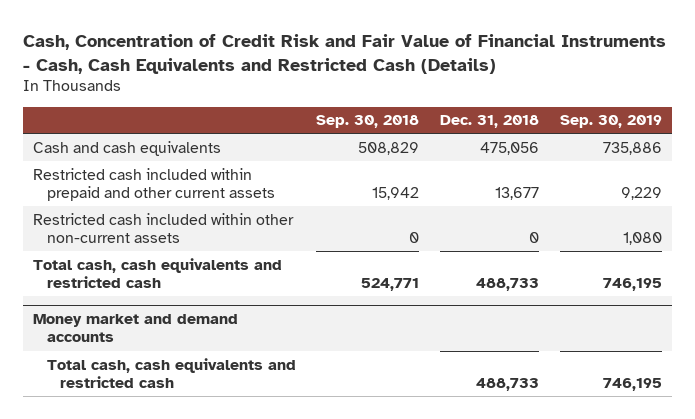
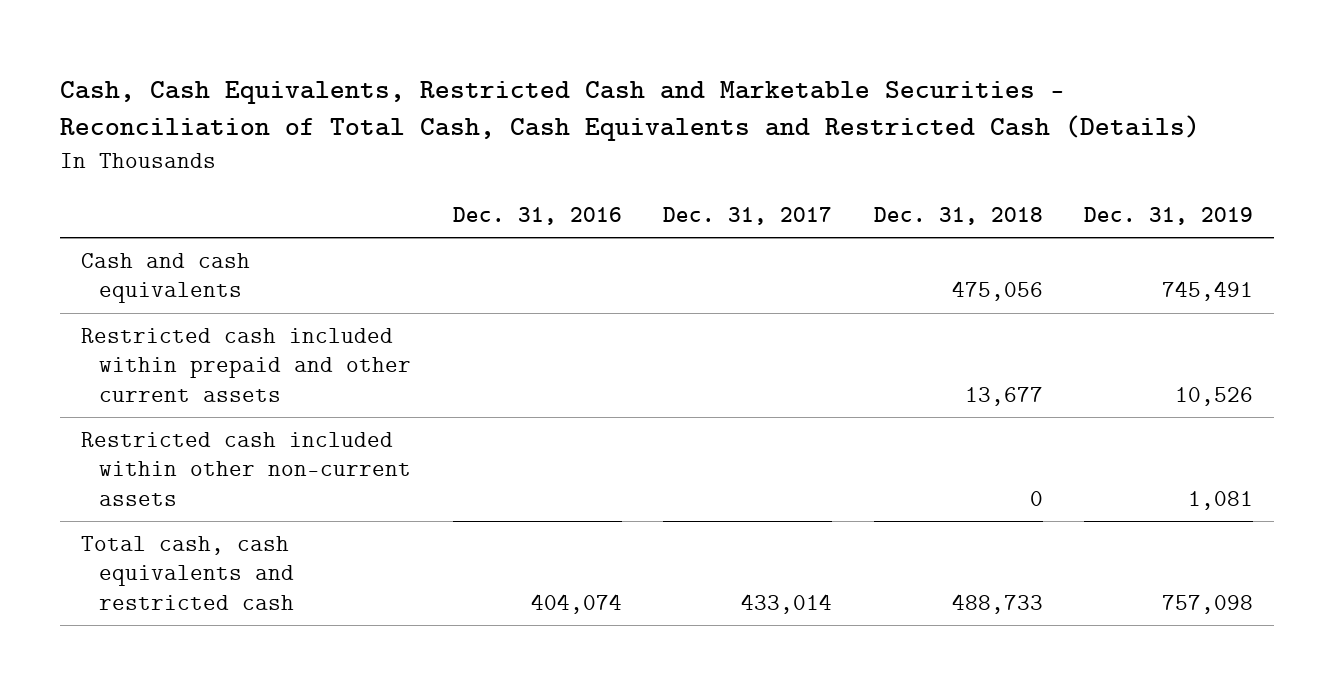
[22,33,666,74] Cash, Concentration of Credit Risk and Fair Value of Financial Instruments - Cash, Cash Equivalents and Restricted Cash (Details) -> [60,80,1201,142] Cash, Cash Equivalents, Restricted Cash and Marketable Securities - Reconciliation of Total Cash, Cash Equivalents and Restricted Cash (Details)
[316,115,420,129] Sep. 30, 2018 -> none
[559,115,662,129] Sep. 30, 2019 -> none
none -> [452,206,622,225] Dec. 31, 2016
none -> [663,206,833,225] Dec. 31, 2017
none -> [1083,206,1253,225] Dec. 31, 2019
[33,313,239,343] Money market and demand accounts -> none
[46,357,296,389] Total cash, cash equivalents and restricted cash -> none

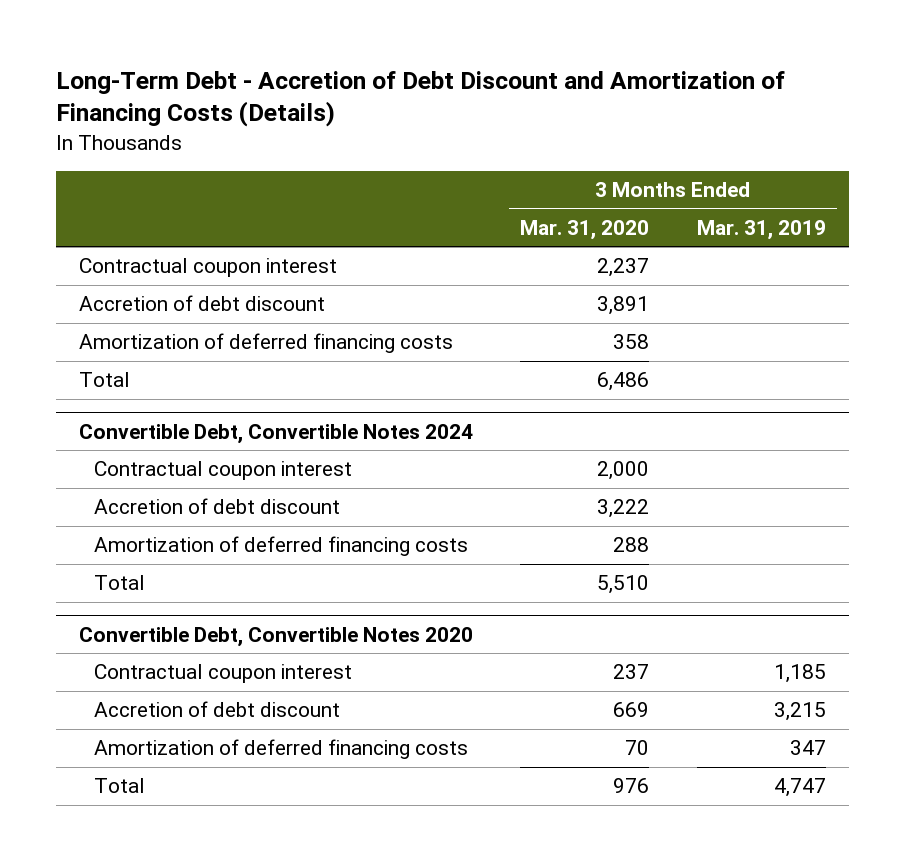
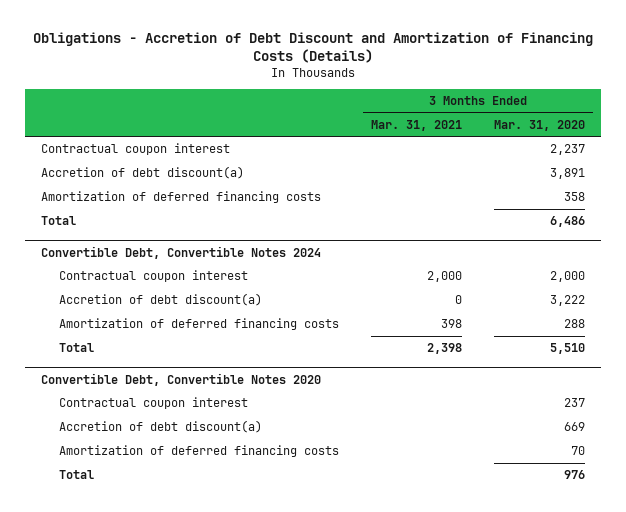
[55,70,785,128] Long-Term Debt - Accretion of Debt Discount and Amortization of Financing Costs (Details) -> [33,32,594,64] Obligations - Accretion of Debt Discount and Amortization of Financing Costs (Details)
[696,219,826,240] Mar. 31, 2019 -> none
none -> [371,119,463,131] Mar. 31, 2021
[79,295,326,312] Accretion of debt discount -> [41,166,245,180] Accretion of debt discount(a)
[94,498,341,515] Accretion of debt discount -> [59,293,263,307] Accretion of debt discount(a)
[94,701,341,718] Accretion of debt discount -> [59,420,263,434] Accretion of debt discount(a)

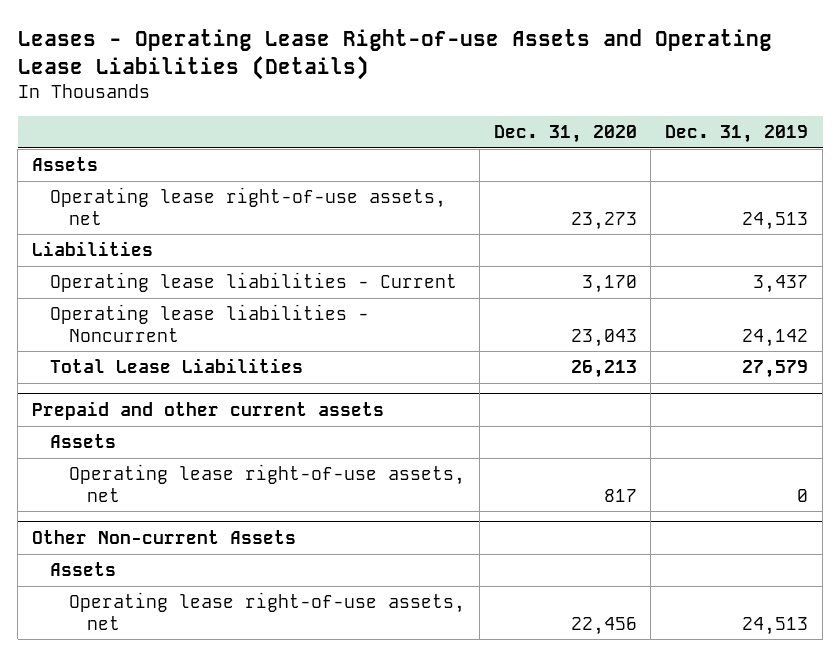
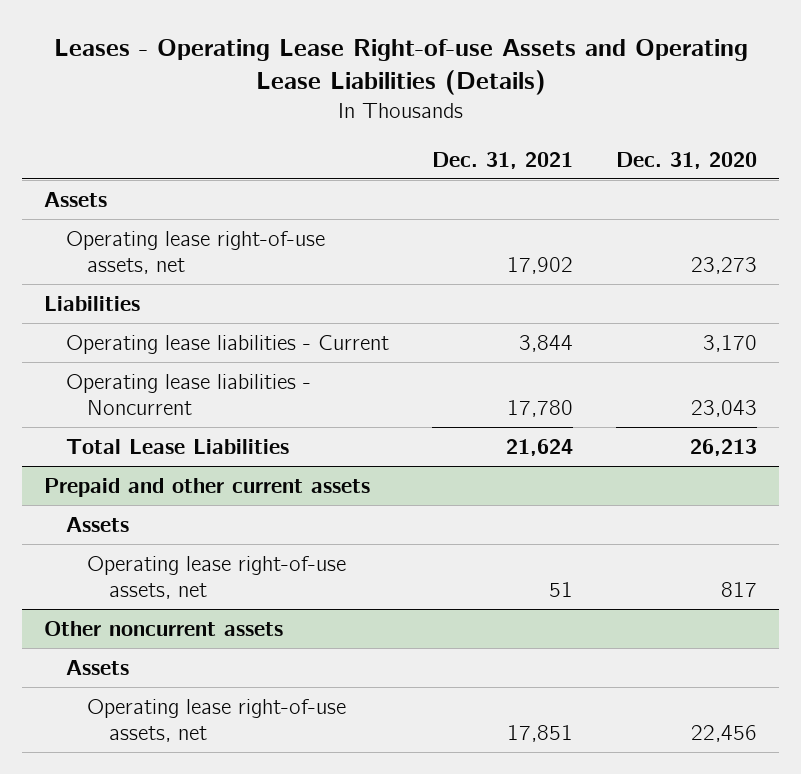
[665,125,809,144] Dec. 31, 2019 -> none
none -> [431,151,573,169] Dec. 31, 2021
[32,530,297,545] Other Non-current Assets -> [44,620,284,636] Other noncurrent assets

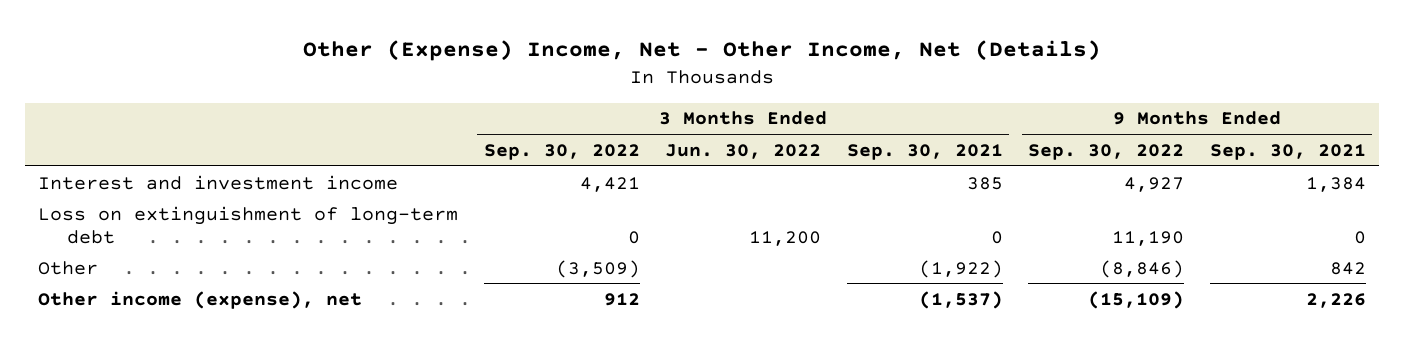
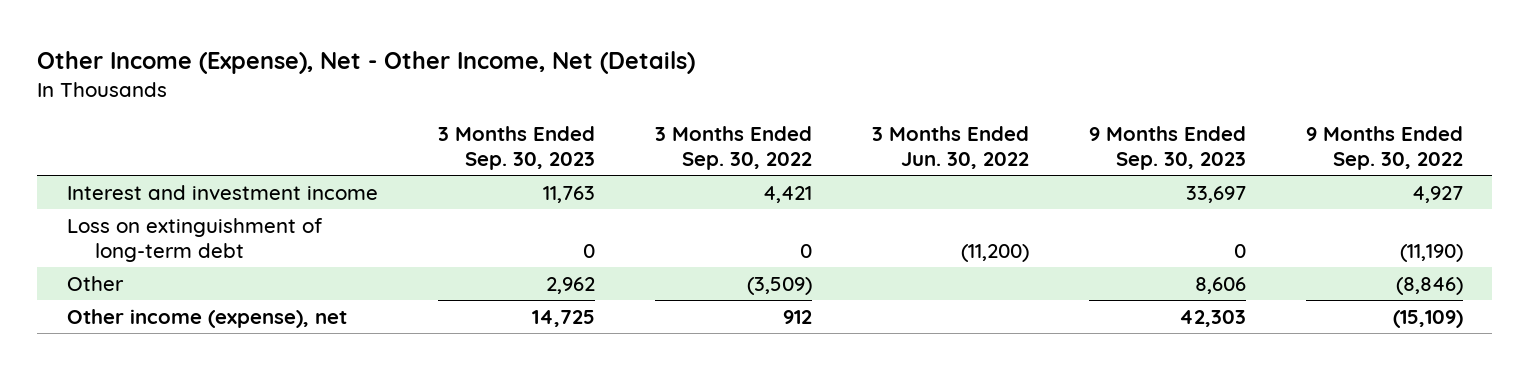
[302,40,1101,62] Other (Expense) Income, Net - Other Income, Net (Details) -> [37,51,696,75] Other Income (Expense), Net - Other Income, Net (Details)
[846,143,1003,160] Sep. 30, 2021 -> none
[1209,143,1366,160] Sep. 30, 2021 -> none
none -> [438,126,596,170] 3 Months Ended Sep. 30, 2023
none -> [1088,126,1246,170] 9 Months Ended Sep. 30, 2023
[749,230,822,246] 11,200 -> [960,243,1029,262] (11,200)
[1112,230,1185,246] 11,190 -> [1399,243,1463,262] (11,190)

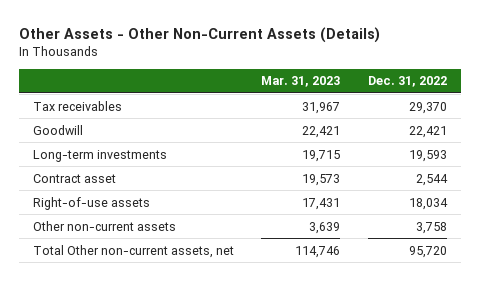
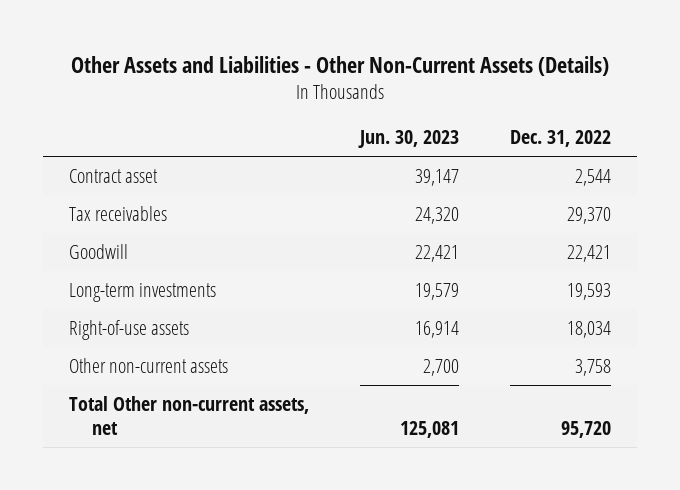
[18,26,380,43] Other Assets - Other Non-Current Assets (Details) -> [70,56,609,77] Other Assets and Liabilities - Other Non-Current Assets (Details)
[261,76,341,88] Mar. 31, 2023 -> none
none -> [357,130,459,149] Jun. 30, 2023
[32,173,116,183] Contract asset -> [68,168,158,183] Contract asset

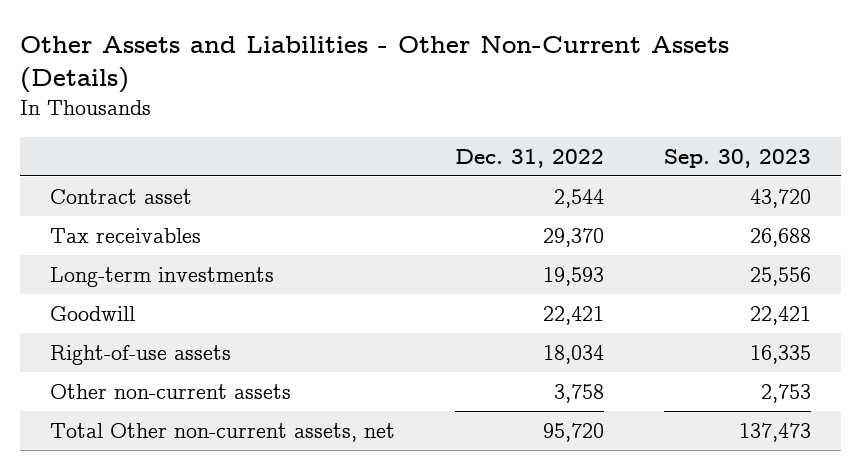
[357,130,459,149] Jun. 30, 2023 -> none
none -> [664,148,812,168] Sep. 30, 2023
[68,243,128,259] Goodwill -> [50,305,136,321] Goodwill

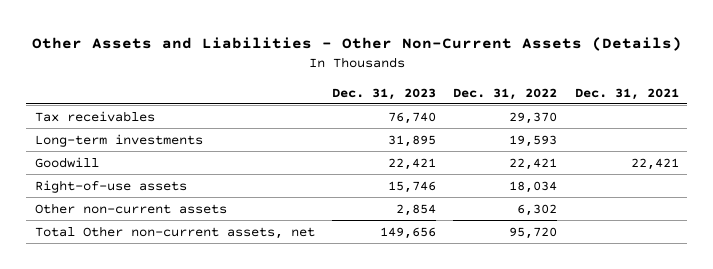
[664,148,812,168] Sep. 30, 2023 -> none
none -> [331,87,436,100] Dec. 31, 2023
none -> [574,87,679,100] Dec. 31, 2021
[50,188,193,204] Contract asset -> none
[554,383,605,403] 3,758 -> [517,203,558,216] 6,302

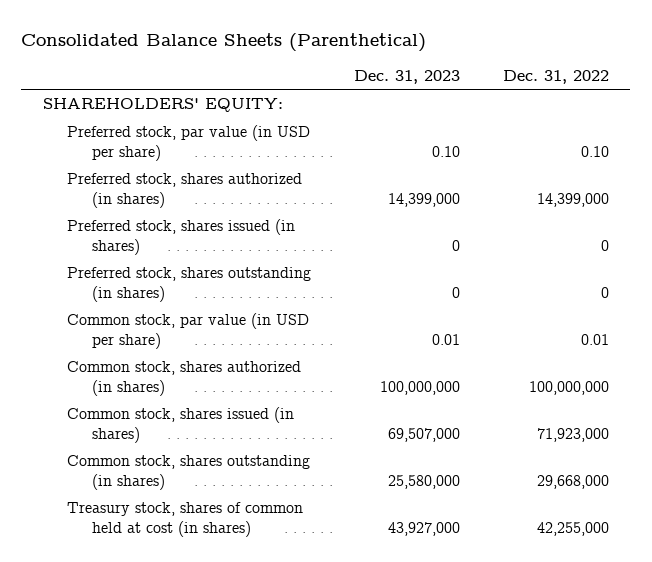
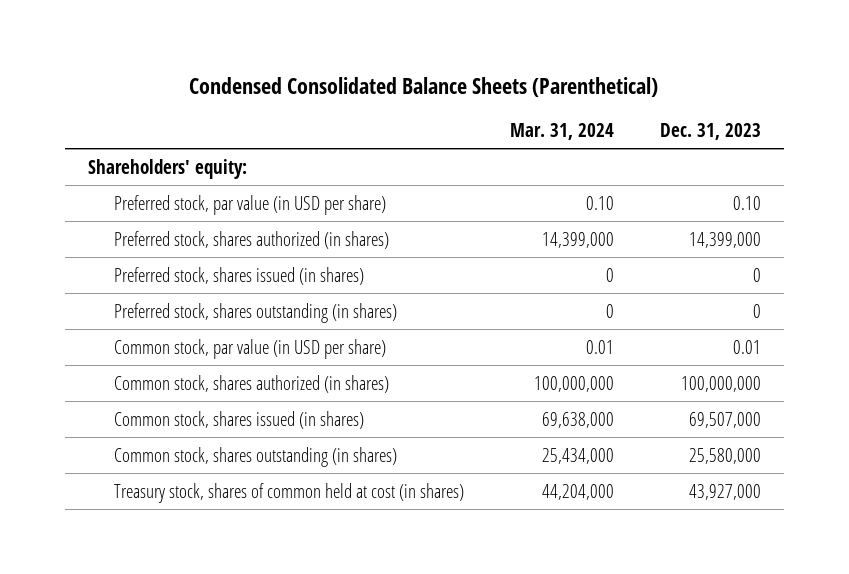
[21,32,427,52] Consolidated Balance Sheets (Parenthetical) -> [189,76,659,97] Condensed Consolidated Balance Sheets (Parenthetical)
[502,69,609,84] Dec. 31, 2022 -> none
none -> [510,123,615,141] Mar. 31, 2024
[42,98,283,113] SHAREHOLDERS' EQUITY: -> [87,158,247,179] Shareholders' equity:

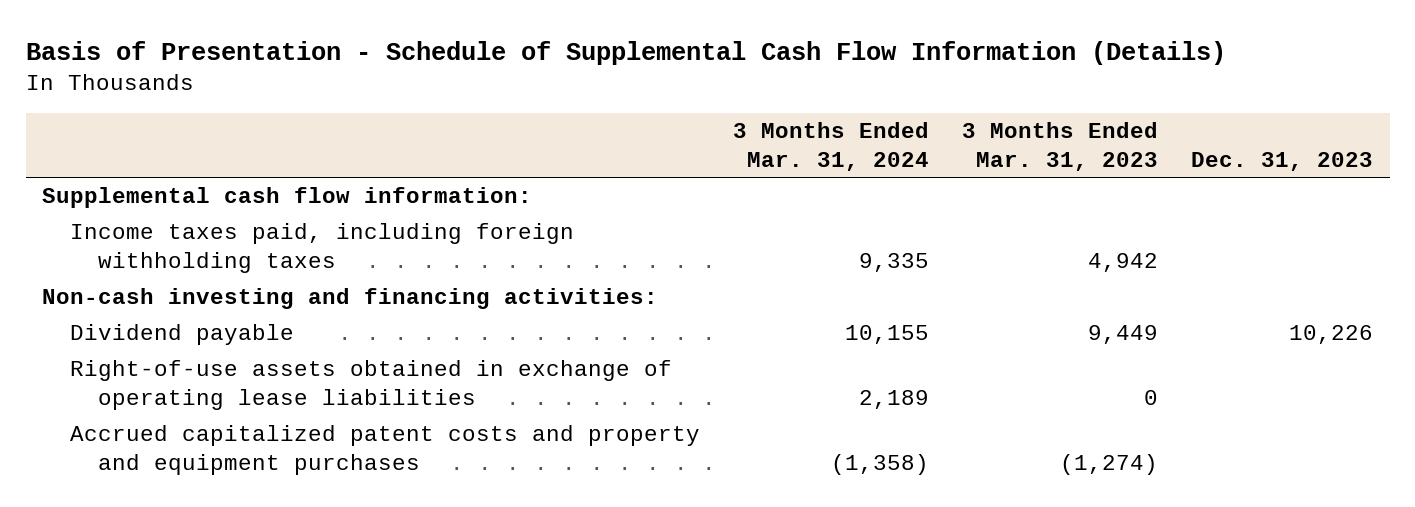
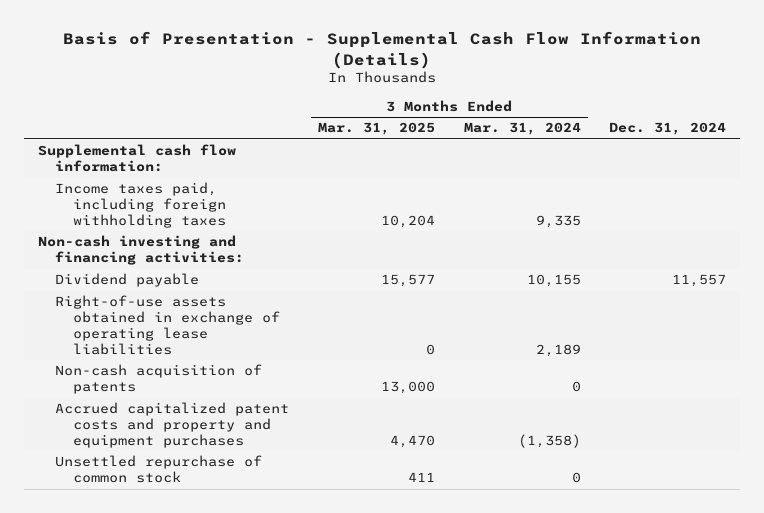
[25,41,1226,66] Basis of Presentation - Schedule of Supplemental Cash Flow Information (Details) -> [63,31,702,69] Basis of Presentation - Supplemental Cash Flow Information (Details)
[962,121,1159,171] 3 Months Ended Mar. 31, 2023 -> none
[1191,151,1374,171] Dec. 31, 2023 -> none
none -> [317,122,435,136] Mar. 31, 2025
none -> [609,122,727,136] Dec. 31, 2024
none -> [55,364,263,395] Non-cash acquisition of patents
none -> [55,455,263,484] Unsettled repurchase of common stock

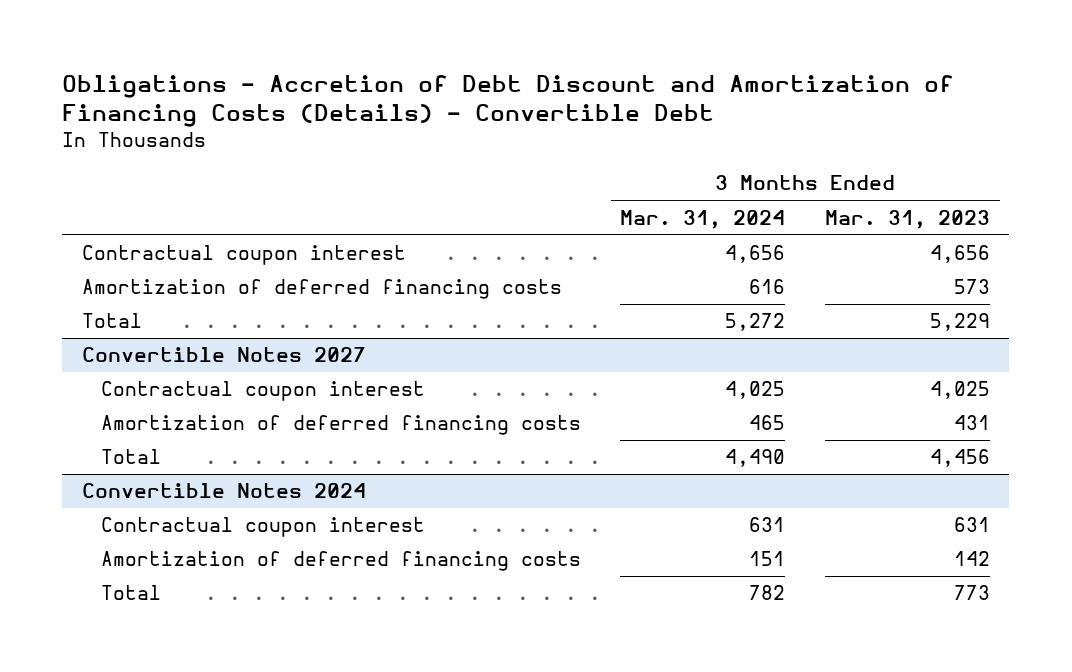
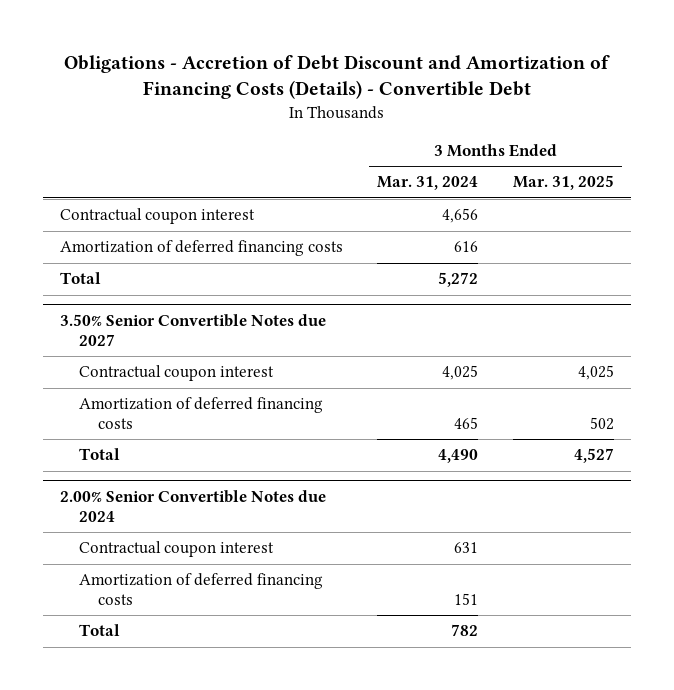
[824,209,990,229] Mar. 31, 2023 -> none
none -> [512,175,614,191] Mar. 31, 2025
[81,347,366,363] Convertible Notes 2027 -> [59,314,326,346] 3.50% Senior Convertible Notes due 2027
[81,483,366,499] Convertible Notes 2024 -> [59,490,326,522] 2.00% Senior Convertible Notes due 2024

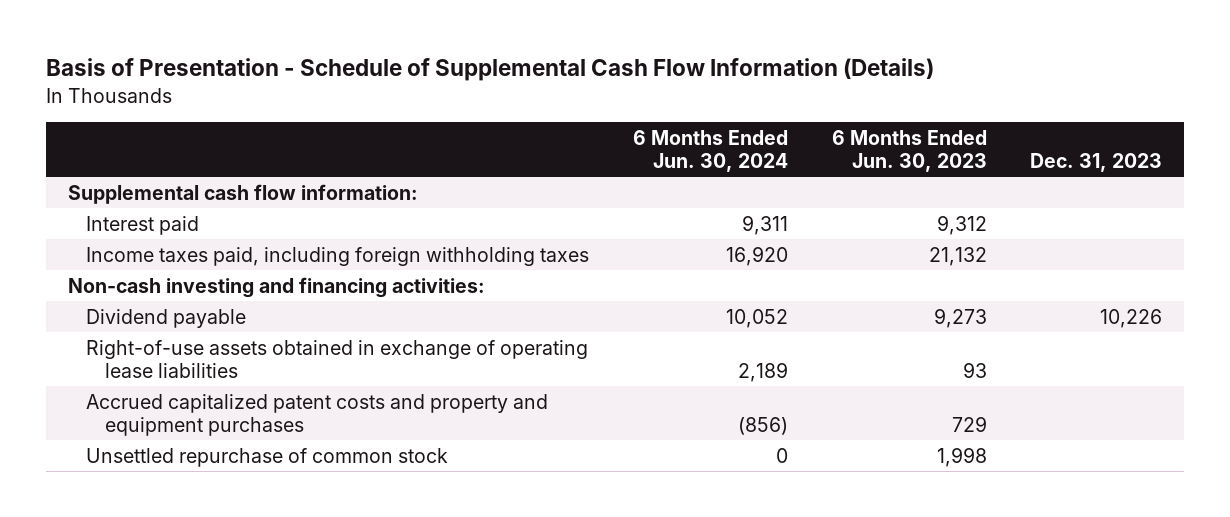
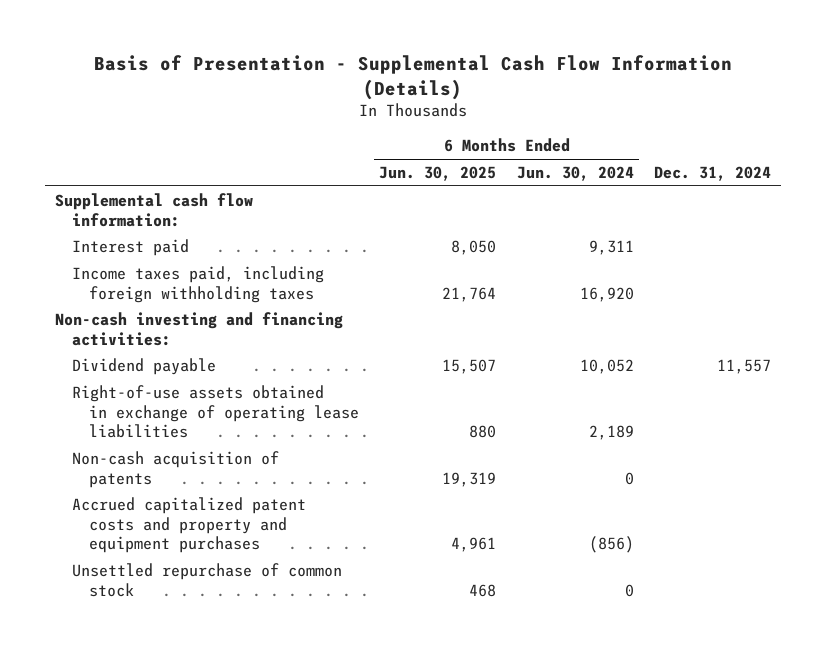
[45,58,934,82] Basis of Presentation - Schedule of Supplemental Cash Flow Information (Details) -> [94,54,733,100] Basis of Presentation - Supplemental Cash Flow Information (Details)
[831,130,987,172] 6 Months Ended Jun. 30, 2023 -> none
[1030,152,1163,172] Dec. 31, 2023 -> none
none -> [379,166,497,182] Jun. 30, 2025
none -> [654,166,772,182] Dec. 31, 2024
none -> [72,451,280,488] Non-cash acquisition of patents

